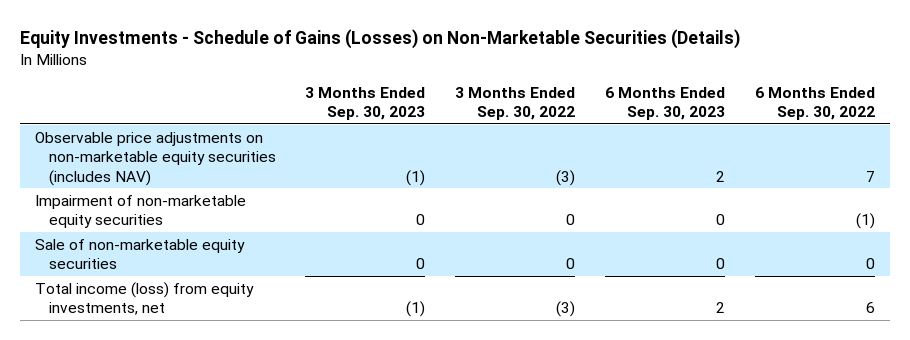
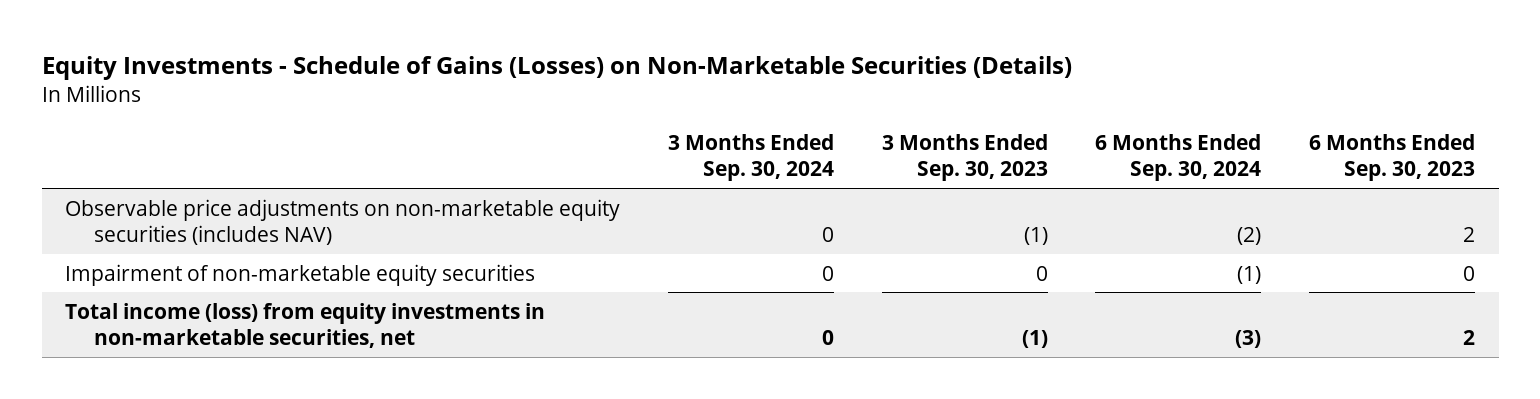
[455,86,576,121] 3 Months Ended Sep. 30, 2022 -> none
[754,86,875,121] 6 Months Ended Sep. 30, 2022 -> none
none -> [668,133,835,182] 3 Months Ended Sep. 30, 2024
none -> [1095,133,1262,182] 6 Months Ended Sep. 30, 2024
[34,238,245,270] Sale of non-marketable equity securities -> none
[34,281,254,316] Total income (loss) from equity investments, net -> [65,302,546,349] Total income (loss) from equity investments in non-marketable securities, net

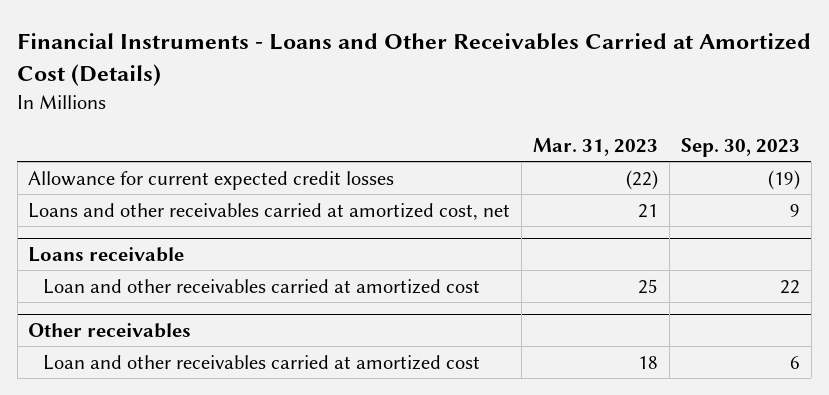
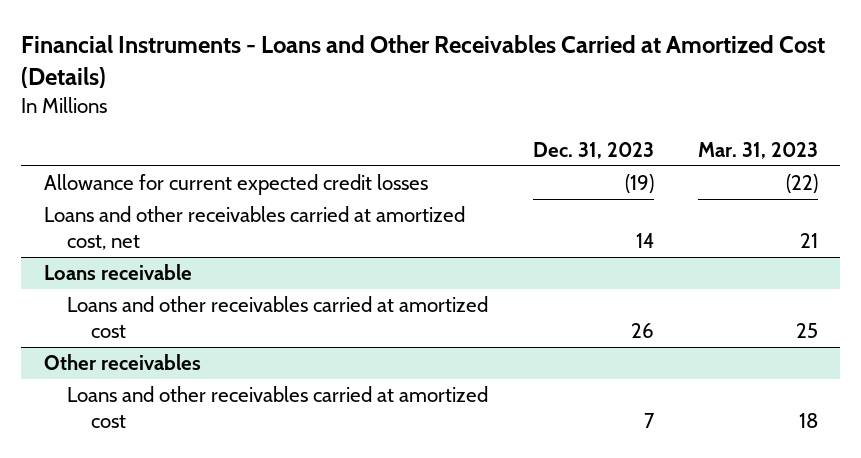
[681,138,801,158] Sep. 30, 2023 -> none
none -> [532,141,654,159] Dec. 31, 2023
[42,278,480,294] Loan and other receivables carried at amortized cost -> [67,296,489,339] Loans and other receivables carried at amortized cost
[42,354,480,370] Loan and other receivables carried at amortized cost -> [67,386,489,429] Loans and other receivables carried at amortized cost

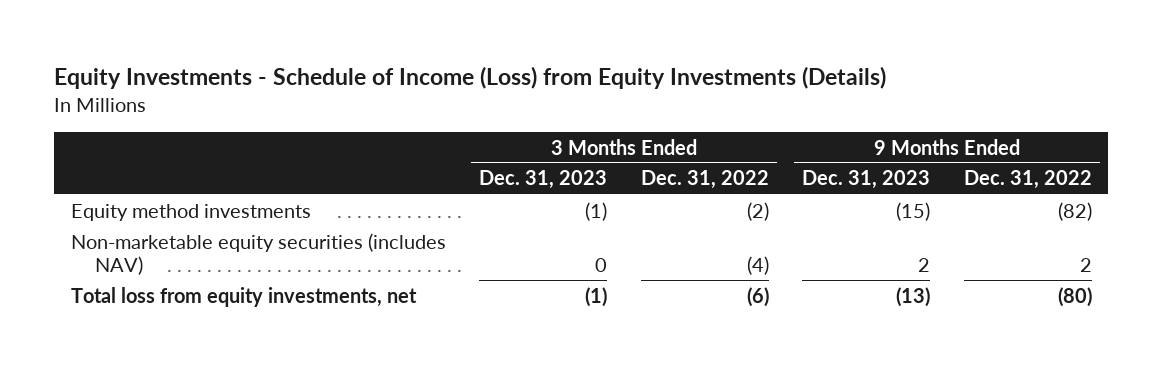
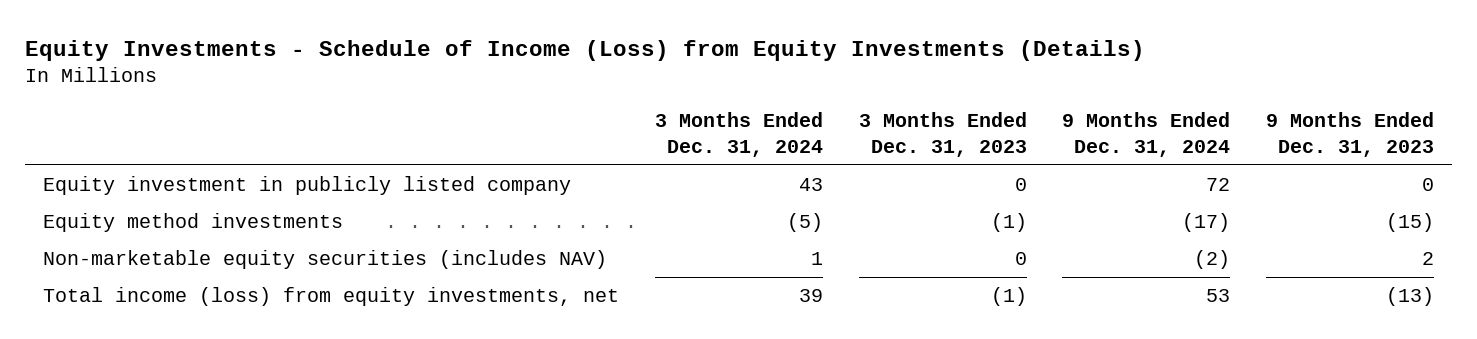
[640,170,769,190] Dec. 31, 2022 -> none
[963,170,1092,190] Dec. 31, 2022 -> none
none -> [654,112,823,157] 3 Months Ended Dec. 31, 2024
none -> [1062,112,1231,157] 9 Months Ended Dec. 31, 2024
none -> [42,176,571,196] Equity investment in publicly listed company
[70,286,417,307] Total loss from equity investments, net -> [42,287,619,307] Total income (loss) from equity investments, net

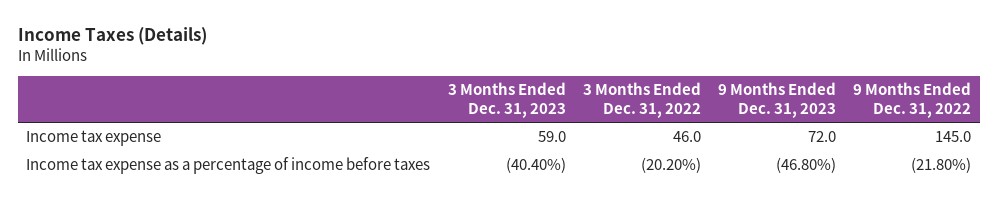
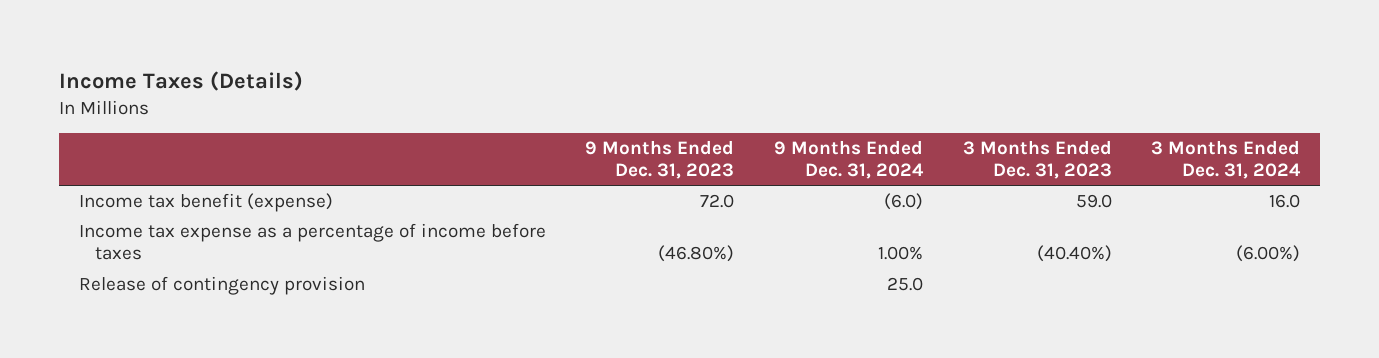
[582,82,701,118] 3 Months Ended Dec. 31, 2022 -> none
[852,82,971,118] 9 Months Ended Dec. 31, 2022 -> none
none -> [774,139,925,180] 9 Months Ended Dec. 31, 2024
none -> [1151,139,1302,180] 3 Months Ended Dec. 31, 2024
[26,130,162,147] Income tax expense -> [78,193,333,213] Income tax benefit (expense)
none -> [78,276,365,296] Release of contingency provision

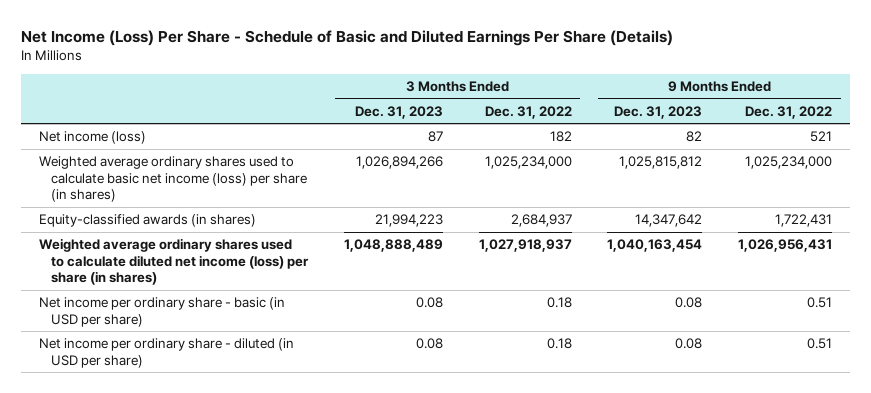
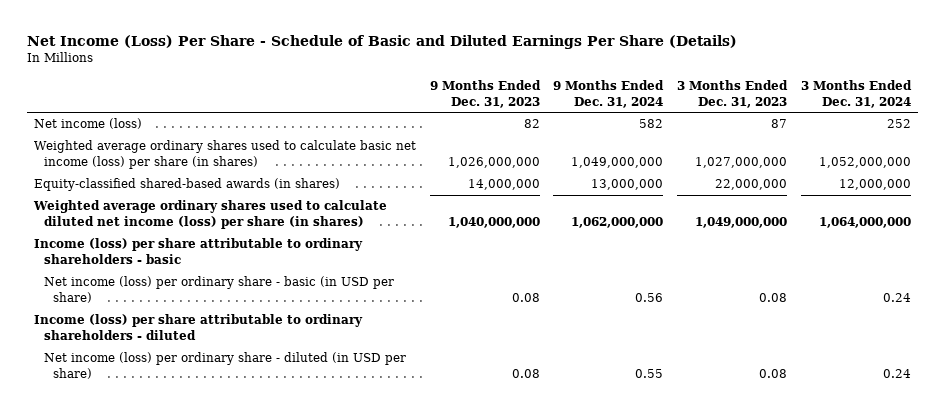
[484,105,572,119] Dec. 31, 2022 -> none
[744,105,832,119] Dec. 31, 2022 -> none
none -> [553,80,665,108] 9 Months Ended Dec. 31, 2024
none -> [800,80,912,108] 3 Months Ended Dec. 31, 2024
[355,156,443,170] 1,026,894,266 -> [695,157,788,169] 1,027,000,000
[619,156,703,170] 1,025,815,812 -> [447,157,540,169] 1,026,000,000
[38,214,256,228] Equity-classified awards (in shares) -> [33,178,340,192] Equity-classified shared-based awards (in shares)
[374,214,443,228] 21,994,223 -> [715,179,788,191] 22,000,000
[635,214,703,228] 14,347,642 -> [467,179,540,191] 14,000,000
[343,239,443,253] 1,048,888,489 -> [695,217,788,229] 1,049,000,000
[607,239,703,253] 1,040,163,454 -> [447,217,540,229] 1,040,000,000
none -> [33,238,363,265] Income (loss) per share attributable to ordinary shareholders - basic
[38,297,285,327] Net income per ordinary share - basic (in USD per share) -> [43,276,394,304] Net income (loss) per ordinary share - basic (in USD per share)
none -> [33,314,363,341] Income (loss) per share attributable to ordinary shareholders - diluted
[38,338,294,368] Net income per ordinary share - diluted (in USD per share) -> [43,352,406,380] Net income (loss) per ordinary share - diluted (in USD per share)

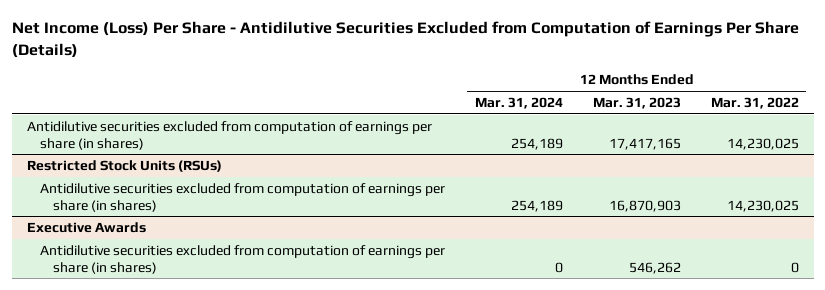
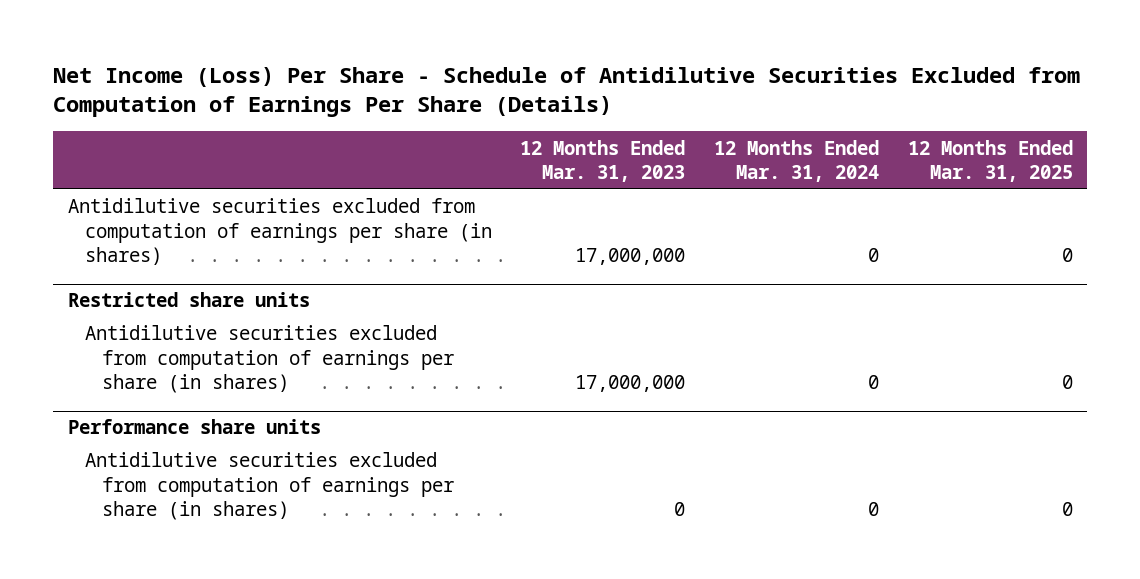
[11,21,799,58] Net Income (Loss) Per Share - Antidilutive Securities Excluded from Computation of Earnings Per Share (Details) -> [53,66,1081,118] Net Income (Loss) Per Share - Schedule of Antidilutive Securities Excluded from Computation of Earnings Per Share (Details)
[710,96,799,109] Mar. 31, 2022 -> none
none -> [907,139,1073,183] 12 Months Ended Mar. 31, 2025
[26,221,146,233] Executive Awards -> none
[510,137,563,150] 254,189 -> [867,248,879,263] 0
[608,137,681,150] 17,417,165 -> [575,248,686,266] 17,000,000
[26,159,222,172] Restricted Stock Units (RSUs) -> [67,292,310,308] Restricted share units
[510,199,563,212] 254,189 -> [867,375,879,390] 0
[608,199,681,212] 16,870,903 -> [575,375,686,393] 17,000,000
none -> [67,419,321,435] Performance share units
[628,261,681,274] 546,262 -> [674,502,686,517] 0

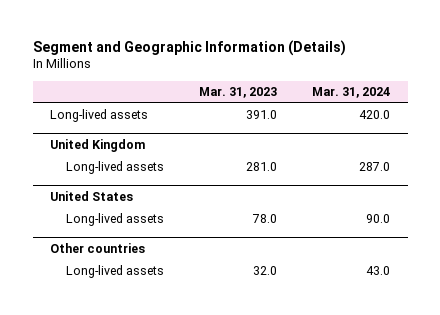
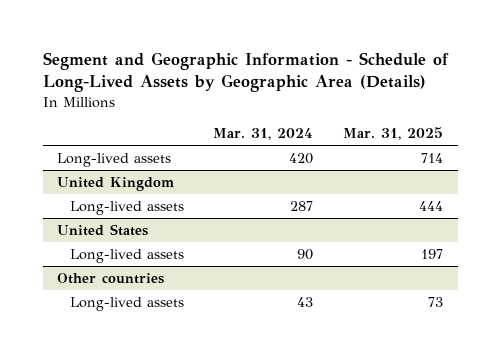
[32,39,346,56] Segment and Geographic Information (Details) -> [42,51,449,93] Segment and Geographic Information - Schedule of Long-Lived Assets by Geographic Area (Details)
[198,87,277,99] Mar. 31, 2023 -> none
none -> [342,127,443,141] Mar. 31, 2025
[358,110,390,120] 420.0 -> [289,153,314,165] 420
[358,162,390,172] 287.0 -> [290,201,314,212] 287
[365,214,390,224] 90.0 -> [297,249,314,261] 90
[365,266,390,276] 43.0 -> [297,297,314,308] 43

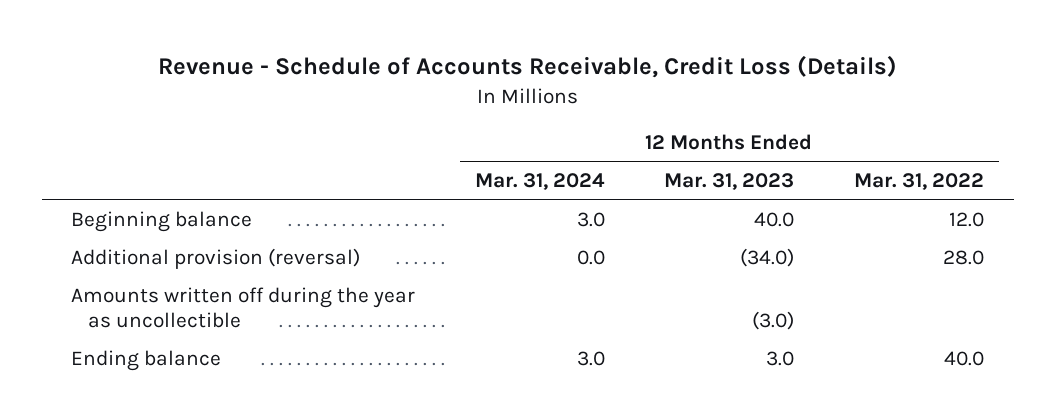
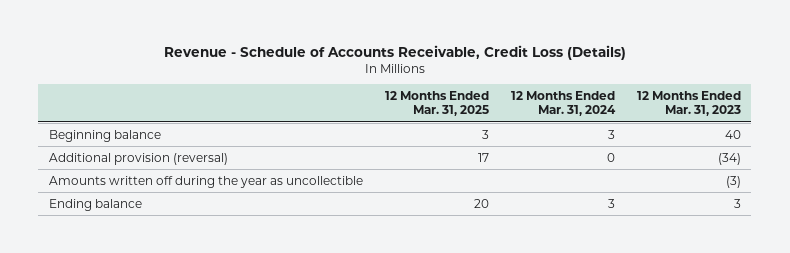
[853,173,984,191] Mar. 31, 2022 -> none
none -> [385,91,490,117] 12 Months Ended Mar. 31, 2025
[576,211,605,227] 3.0 -> [607,129,615,139] 3
[754,211,795,227] 40.0 -> [724,129,741,139] 40
[576,249,605,265] 0.0 -> [606,152,615,162] 0
[740,247,795,267] (34.0) -> [717,152,741,165] (34)
[752,311,795,331] (3.0) -> [725,175,741,188] (3)
[576,350,605,366] 3.0 -> [607,198,615,208] 3
[766,350,795,366] 3.0 -> [733,198,741,208] 3

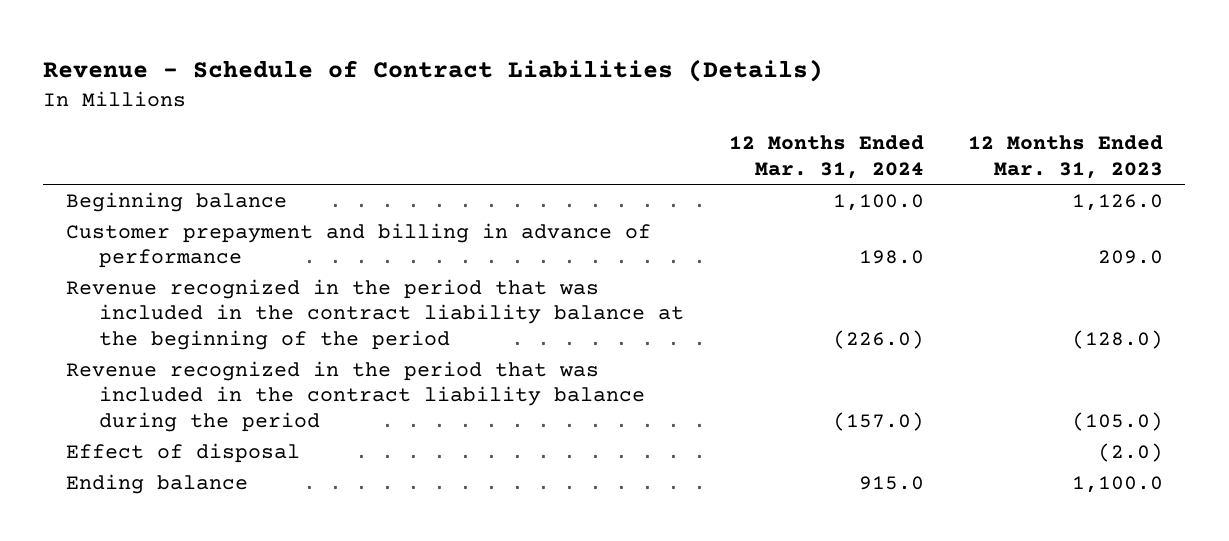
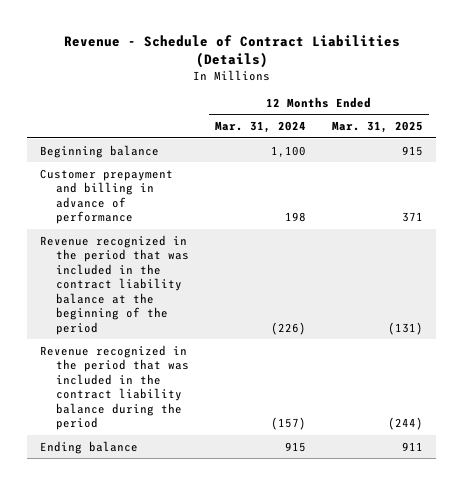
[968,135,1164,179] 12 Months Ended Mar. 31, 2023 -> none
none -> [332,121,424,134] Mar. 31, 2025
[65,442,300,463] Effect of disposal -> none
[832,193,924,211] 1,100.0 -> [271,145,307,157] 1,100
[858,250,924,265] 198.0 -> [285,212,307,223] 198
[832,329,924,349] (226.0) -> [271,321,307,335] (226)
[832,411,924,431] (157.0) -> [271,417,307,431] (157)
[858,475,924,490] 915.0 -> [285,441,307,452] 915

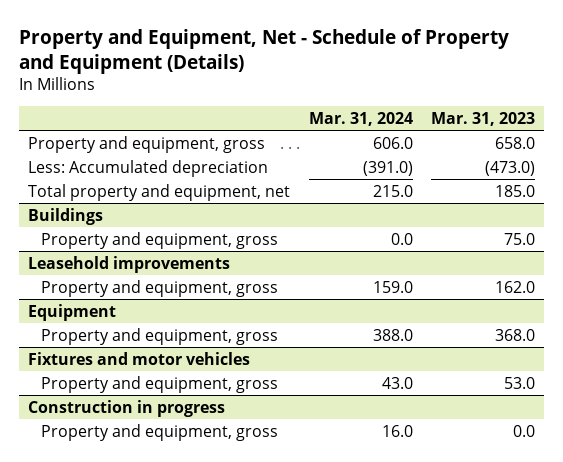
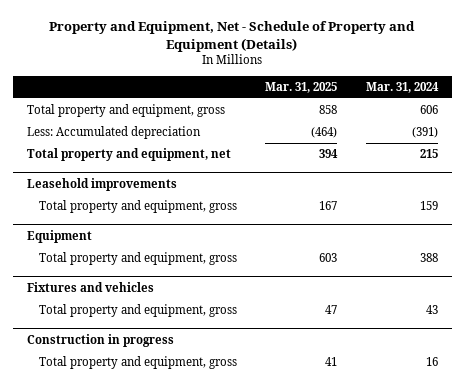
[430,111,535,126] Mar. 31, 2023 -> none
none -> [265,81,338,93] Mar. 31, 2025
[28,207,104,225] Buildings -> none
[41,231,279,249] Property and equipment, gross -> none
[28,135,266,153] Property and equipment, gross -> [26,104,225,118] Total property and equipment, gross
[372,136,413,149] 606.0 -> [419,105,438,115] 606
[362,160,413,176] (391.0) -> [411,127,438,139] (391)
[372,184,413,197] 215.0 -> [419,149,438,159] 215
[41,279,279,297] Property and equipment, gross -> [38,200,237,214] Total property and equipment, gross
[372,280,413,293] 159.0 -> [419,201,438,211] 159
[41,327,279,345] Property and equipment, gross -> [38,252,237,266] Total property and equipment, gross
[372,328,413,341] 388.0 -> [419,253,438,263] 388
[28,351,251,365] Fixtures and motor vehicles -> [26,281,154,292] Fixtures and vehicles
[41,375,279,393] Property and equipment, gross -> [38,304,237,318] Total property and equipment, gross
[381,376,413,389] 43.0 -> [425,305,438,315] 43
[41,423,279,441] Property and equipment, gross -> [38,356,237,370] Total property and equipment, gross
[381,424,413,437] 16.0 -> [425,357,438,367] 16

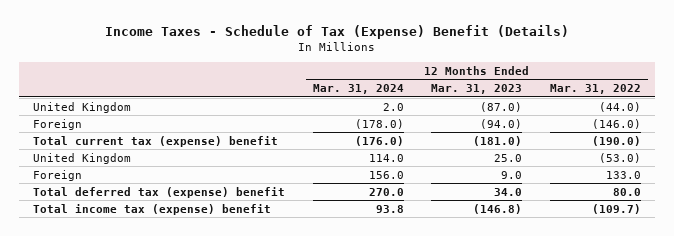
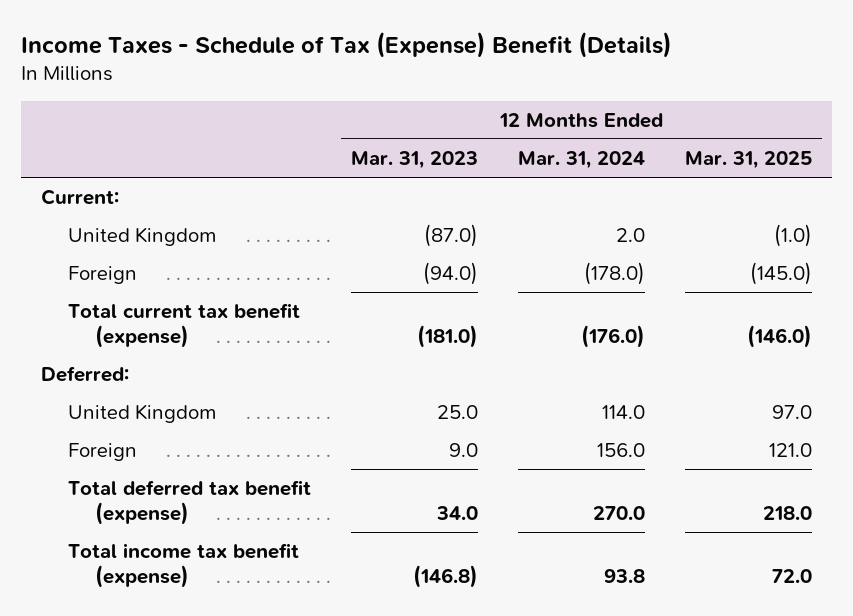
[550,84,642,95] Mar. 31, 2022 -> none
none -> [685,151,813,170] Mar. 31, 2025
none -> [41,189,120,206] Current:
[32,135,278,147] Total current tax (expense) benefit -> [68,303,301,349] Total current tax benefit (expense)
none -> [41,366,130,383] Deferred:
[32,186,285,198] Total deferred tax (expense) benefit -> [68,480,312,526] Total deferred tax benefit (expense)
[32,203,271,215] Total income tax (expense) benefit -> [68,543,300,589] Total income tax benefit (expense)

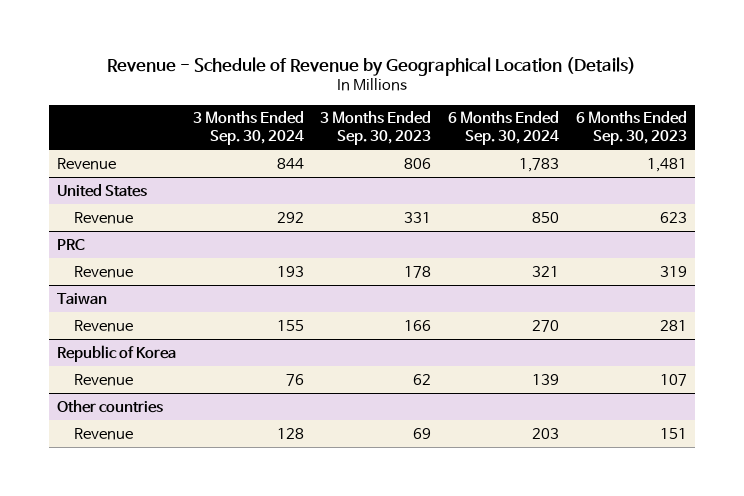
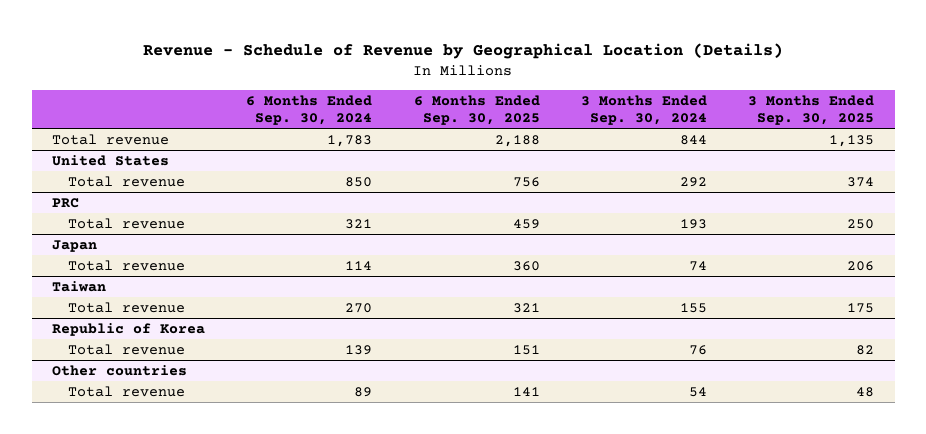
[320,111,432,145] 3 Months Ended Sep. 30, 2023 -> none
[575,111,687,145] 6 Months Ended Sep. 30, 2023 -> none
none -> [413,94,540,126] 6 Months Ended Sep. 30, 2025
none -> [747,94,874,126] 3 Months Ended Sep. 30, 2025
[56,157,116,170] Revenue -> [52,133,170,145] Total revenue
[73,211,133,224] Revenue -> [67,175,185,187] Total revenue
[73,265,133,278] Revenue -> [67,217,185,229] Total revenue
none -> [52,239,98,252] Japan
none -> [67,259,185,271] Total revenue
[73,319,133,332] Revenue -> [67,301,185,313] Total revenue
[73,373,133,386] Revenue -> [67,343,185,355] Total revenue
[73,427,133,440] Revenue -> [67,385,185,397] Total revenue
[276,427,304,439] 128 -> [688,386,707,397] 54
[532,427,560,439] 203 -> [354,386,373,397] 89

